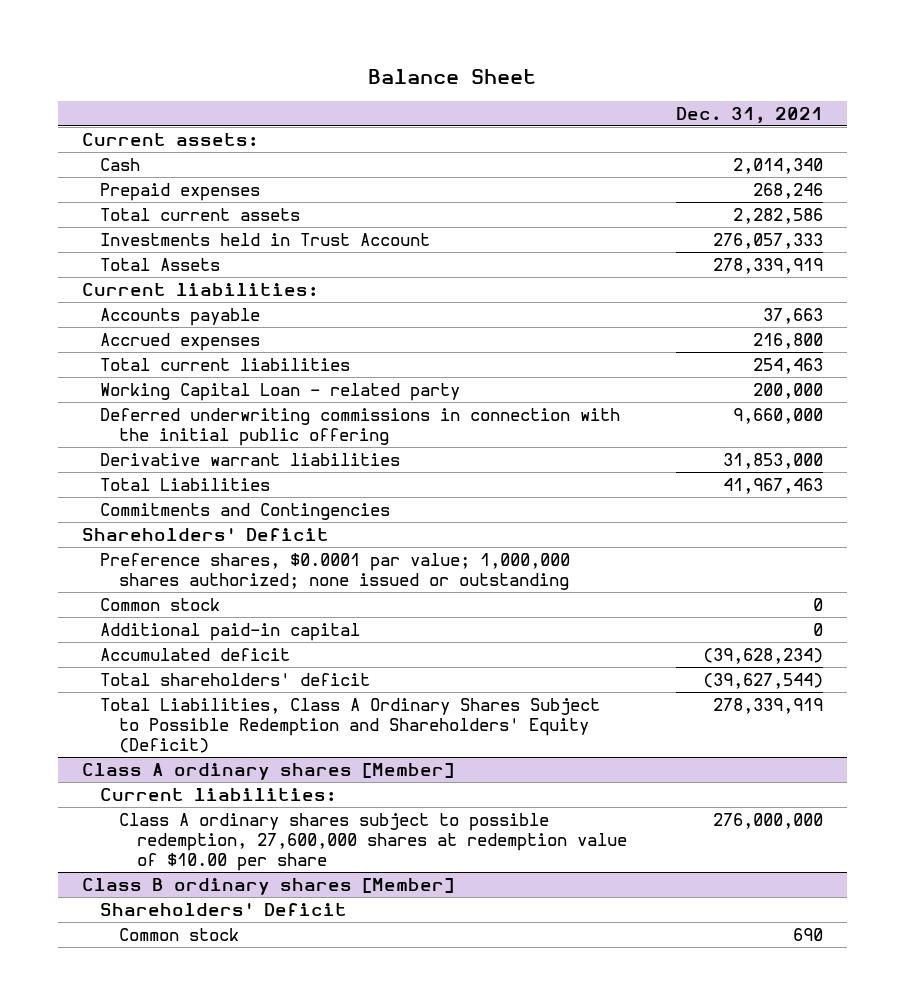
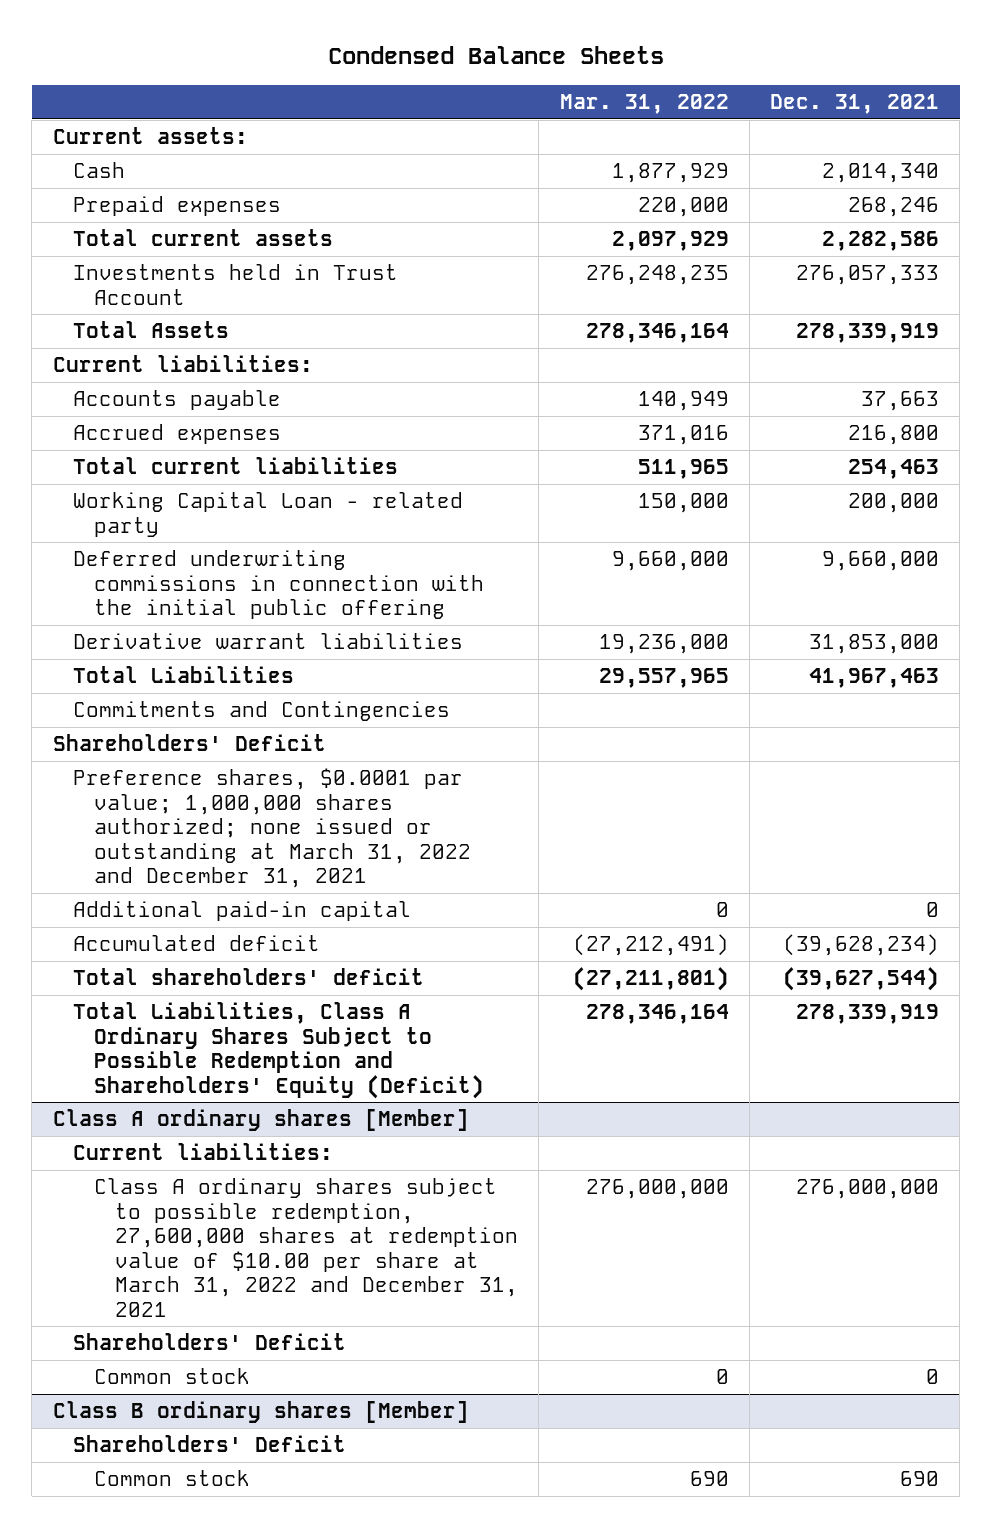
[368,68,537,84] Balance Sheet -> [327,46,664,65] Condensed Balance Sheets
none -> [559,94,729,115] Mar. 31, 2022
[100,597,221,611] Common stock -> none
[100,552,571,591] Preference shares, $0.0001 par value; 1,000,000 shares authorized; none issued or outstanding -> [73,768,472,889] Preference shares, $0.0001 par value; 1,000,000 shares authorized; none issued or outstanding at March 31, 2022 and December 31, 2021
[118,812,628,872] Class A ordinary shares subject to possible redemption, 27,600,000 shares at redemption value of $10.00 per share -> [94,1178,519,1317] Class A ordinary shares subject to possible redemption, 27,600,000 shares at redemption value of $10.00 per share at March 31, 2022 and December 31, 2021
none -> [73,1333,347,1351] Shareholders' Deficit
none -> [94,1368,251,1385] Common stock

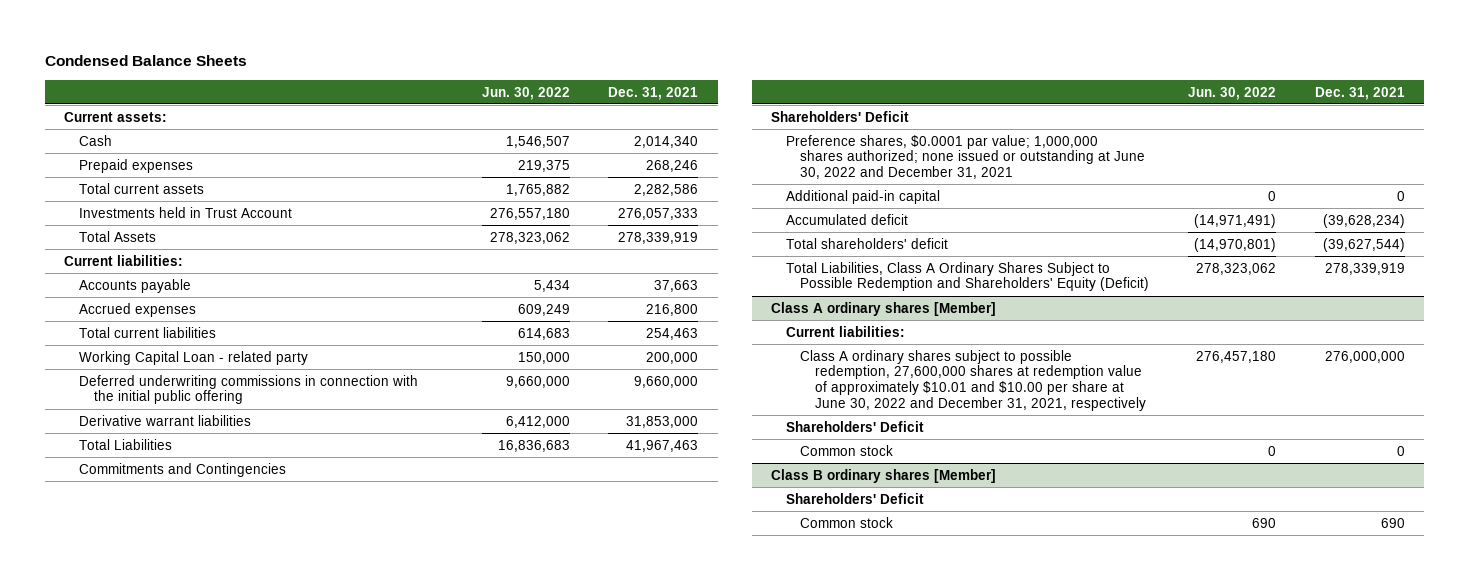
[559,94,729,115] Mar. 31, 2022 -> none
none -> [481,86,570,100] Jun. 30, 2022
[73,768,472,889] Preference shares, $0.0001 par value; 1,000,000 shares authorized; none issued or outstanding at March 31, 2022 and December 31, 2021 -> [785,134,1146,180] Preference shares, $0.0001 par value; 1,000,000 shares authorized; none issued or outstanding at June 30, 2022 and December 31, 2021
[94,1178,519,1317] Class A ordinary shares subject to possible redemption, 27,600,000 shares at redemption value of $10.00 per share at March 31, 2022 and December 31, 2021 -> [800,349,1147,412] Class A ordinary shares subject to possible redemption, 27,600,000 shares at redemption value of approximately $10.01 and $10.00 per share at June 30, 2022 and December 31, 2021, respectively

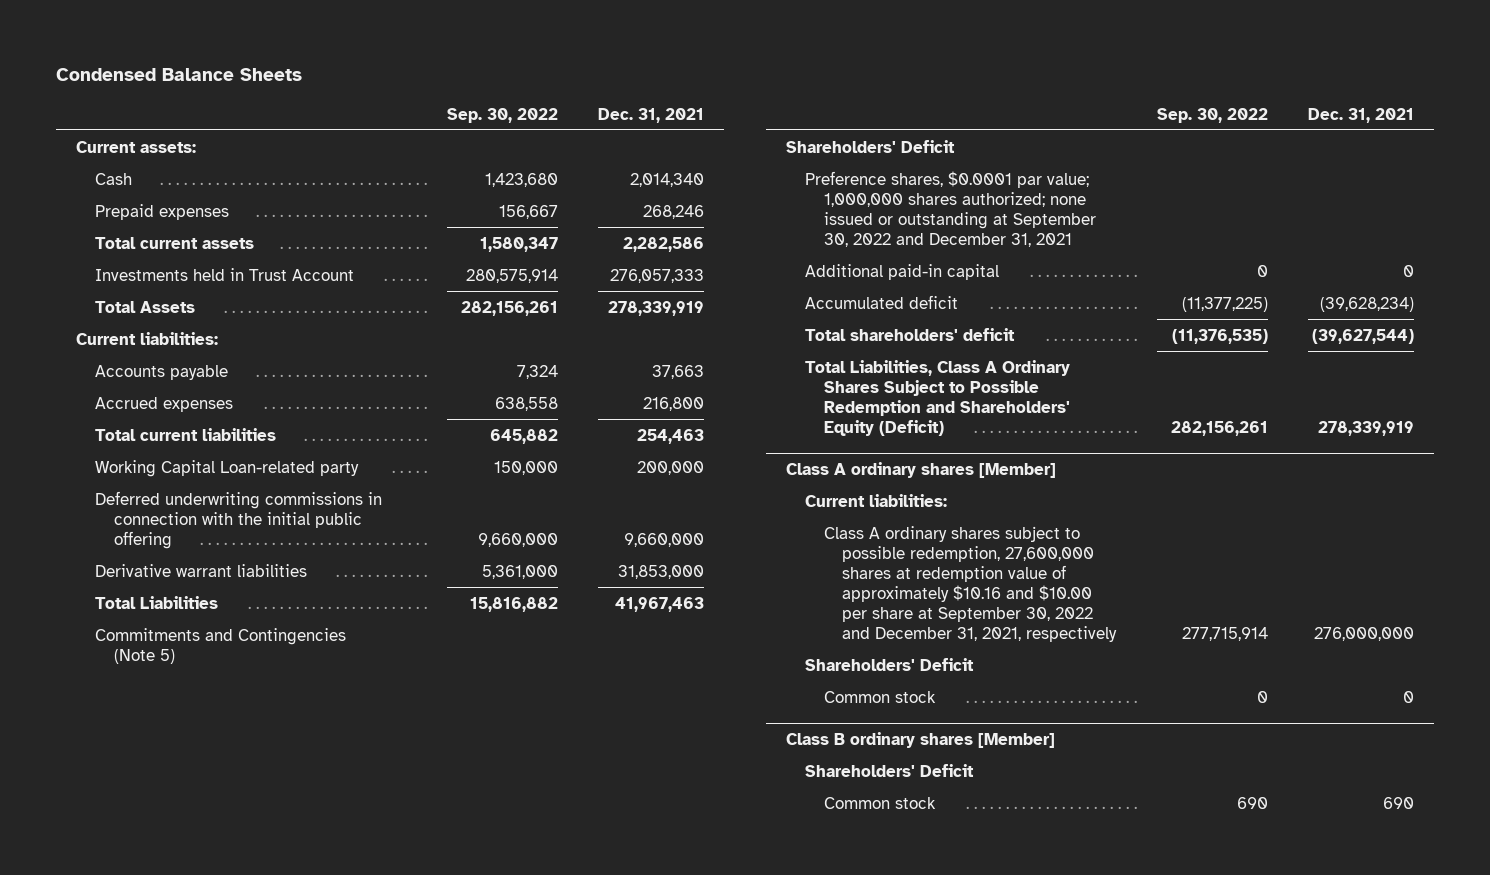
[481,86,570,100] Jun. 30, 2022 -> none
none -> [446,107,558,123] Sep. 30, 2022
[79,350,309,365] Working Capital Loan - related party -> [94,459,359,477] Working Capital Loan-related party
[79,462,287,477] Commitments and Contingencies -> [94,627,346,664] Commitments and Contingencies (Note 5)
[785,134,1146,180] Preference shares, $0.0001 par value; 1,000,000 shares authorized; none issued or outstanding at June 30, 2022 and December 31, 2021 -> [804,170,1096,247] Preference shares, $0.0001 par value; 1,000,000 shares authorized; none issued or outstanding at September 30, 2022 and December 31, 2021
[800,349,1147,412] Class A ordinary shares subject to possible redemption, 27,600,000 shares at redemption value of approximately $10.01 and $10.00 per share at June 30, 2022 and December 31, 2021, respectively -> [823,525,1118,643] Class A ordinary shares subject to possible redemption, 27,600,000 shares at redemption value of approximately $10.16 and $10.00 per share at September 30, 2022 and December 31, 2021, respectively

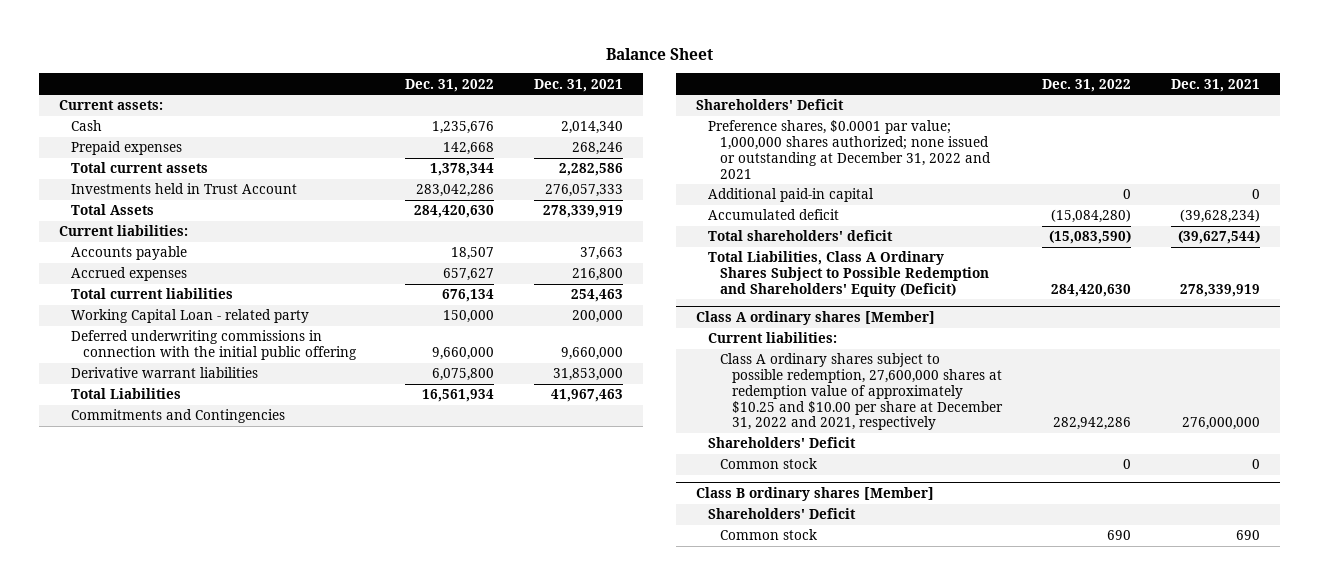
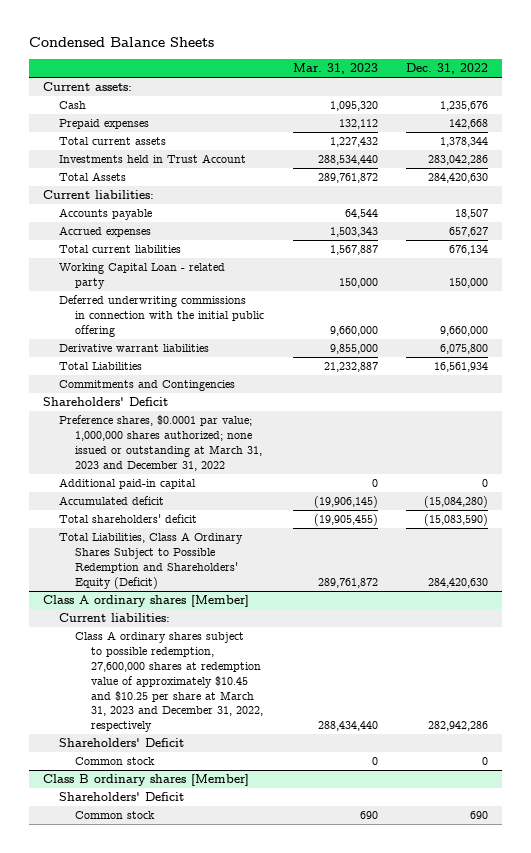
[605,48,713,61] Balance Sheet -> [28,37,214,48] Condensed Balance Sheets
[534,78,624,92] Dec. 31, 2021 -> none
none -> [292,63,378,75] Mar. 31, 2023
[708,120,992,179] Preference shares, $0.0001 par value; 1,000,000 shares authorized; none issued or outstanding at December 31, 2022 and 2021 -> [59,415,263,471] Preference shares, $0.0001 par value; 1,000,000 shares authorized; none issued or outstanding at March 31, 2023 and December 31, 2022
[720,353,1004,431] Class A ordinary shares subject to possible redemption, 27,600,000 shares at redemption value of approximately $10.25 and $10.00 per share at December 31, 2022 and 2021, respectively -> [75,631,264,733] Class A ordinary shares subject to possible redemption, 27,600,000 shares at redemption value of approximately $10.45 and $10.25 per share at March 31, 2023 and December 31, 2022, respectively

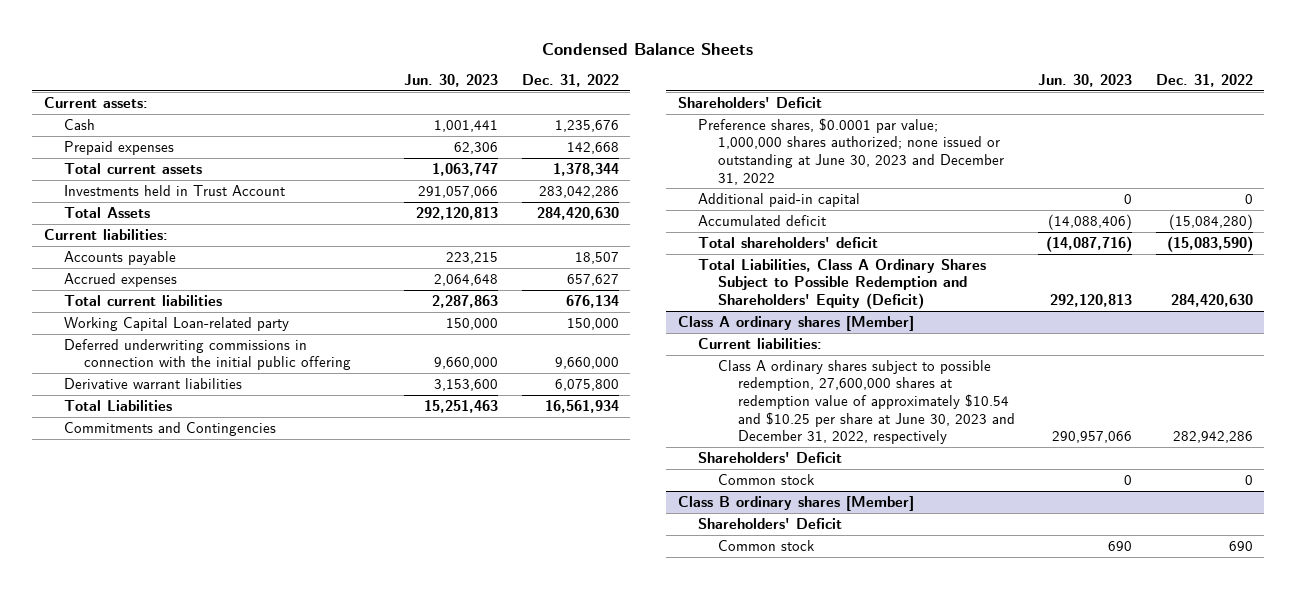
[292,63,378,75] Mar. 31, 2023 -> none
none -> [404,73,499,87] Jun. 30, 2023
[59,263,226,290] Working Capital Loan - related party -> [63,316,289,331] Working Capital Loan-related party
[59,415,263,471] Preference shares, $0.0001 par value; 1,000,000 shares authorized; none issued or outstanding at March 31, 2023 and December 31, 2022 -> [698,117,1005,185] Preference shares, $0.0001 par value; 1,000,000 shares authorized; none issued or outstanding at June 30, 2023 and December 31, 2022
[75,631,264,733] Class A ordinary shares subject to possible redemption, 27,600,000 shares at redemption value of approximately $10.45 and $10.25 per share at March 31, 2023 and December 31, 2022, respectively -> [718,359,1016,445] Class A ordinary shares subject to possible redemption, 27,600,000 shares at redemption value of approximately $10.54 and $10.25 per share at June 30, 2023 and December 31, 2022, respectively

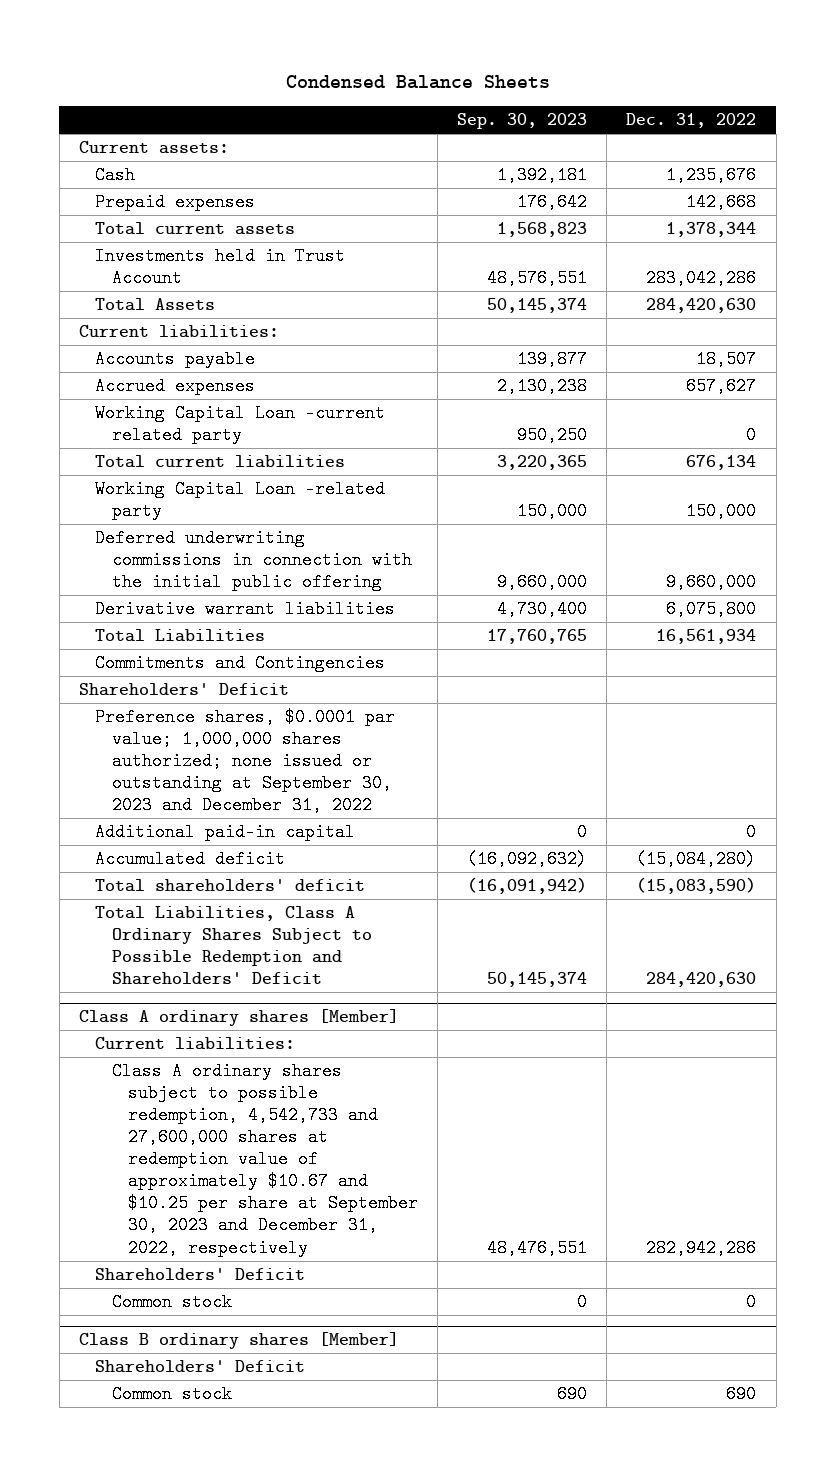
[404,73,499,87] Jun. 30, 2023 -> none
none -> [457,113,588,130] Sep. 30, 2023
none -> [95,404,386,445] Working Capital Loan -current related party
[63,316,289,331] Working Capital Loan-related party -> [95,480,386,521] Working Capital Loan -related party
[698,117,1005,185] Preference shares, $0.0001 par value; 1,000,000 shares authorized; none issued or outstanding at June 30, 2023 and December 31, 2022 -> [95,708,396,815] Preference shares, $0.0001 par value; 1,000,000 shares authorized; none issued or outstanding at September 30, 2023 and December 31, 2022
[698,258,987,309] Total Liabilities, Class A Ordinary Shares Subject to Possible Redemption and Shareholders' Equity (Deficit) -> [95,906,372,986] Total Liabilities, Class A Ordinary Shares Subject to Possible Redemption and Shareholders' Deficit
[718,359,1016,445] Class A ordinary shares subject to possible redemption, 27,600,000 shares at redemption value of approximately $10.54 and $10.25 per share at June 30, 2023 and December 31, 2022, respectively -> [111,1062,418,1257] Class A ordinary shares subject to possible redemption, 4,542,733 and 27,600,000 shares at redemption value of approximately $10.67 and $10.25 per share at September 30, 2023 and December 31, 2022, respectively

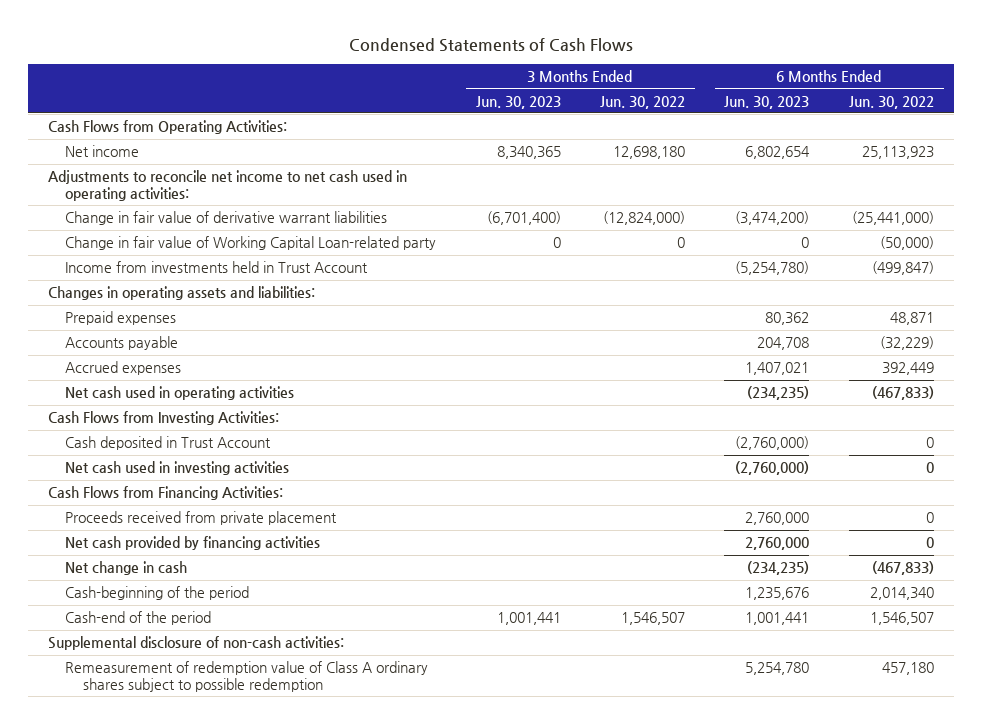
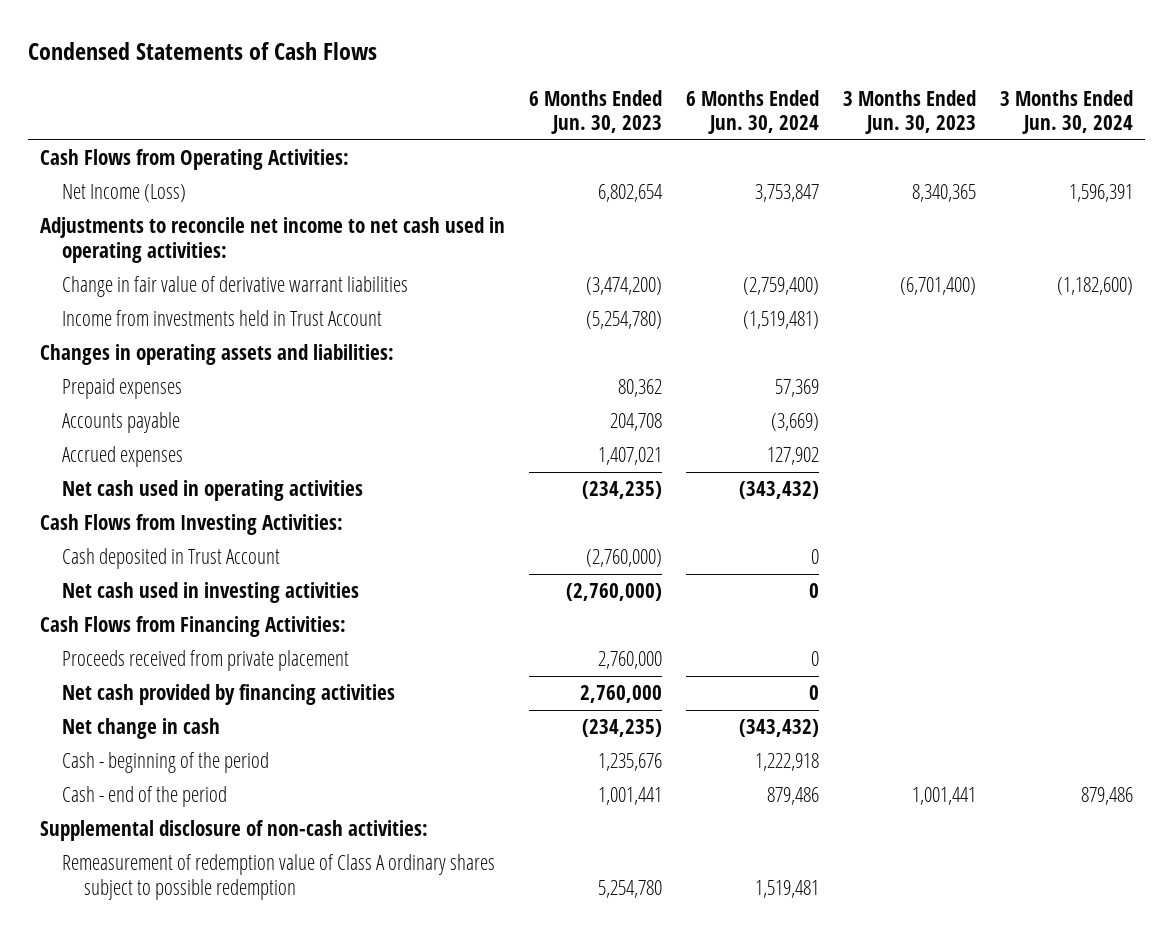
[600,95,686,109] Jun. 30, 2022 -> none
[848,95,934,109] Jun. 30, 2022 -> none
none -> [686,89,820,135] 6 Months Ended Jun. 30, 2024
none -> [1000,89,1134,135] 3 Months Ended Jun. 30, 2024
[65,145,140,158] Net income -> [62,184,187,203] Net Income (Loss)
[65,236,437,251] Change in fair value of Working Capital Loan-related party -> none
[65,586,250,601] Cash-beginning of the period -> [62,752,270,774] Cash - beginning of the period
[65,611,212,626] Cash-end of the period -> [62,786,228,808] Cash - end of the period

